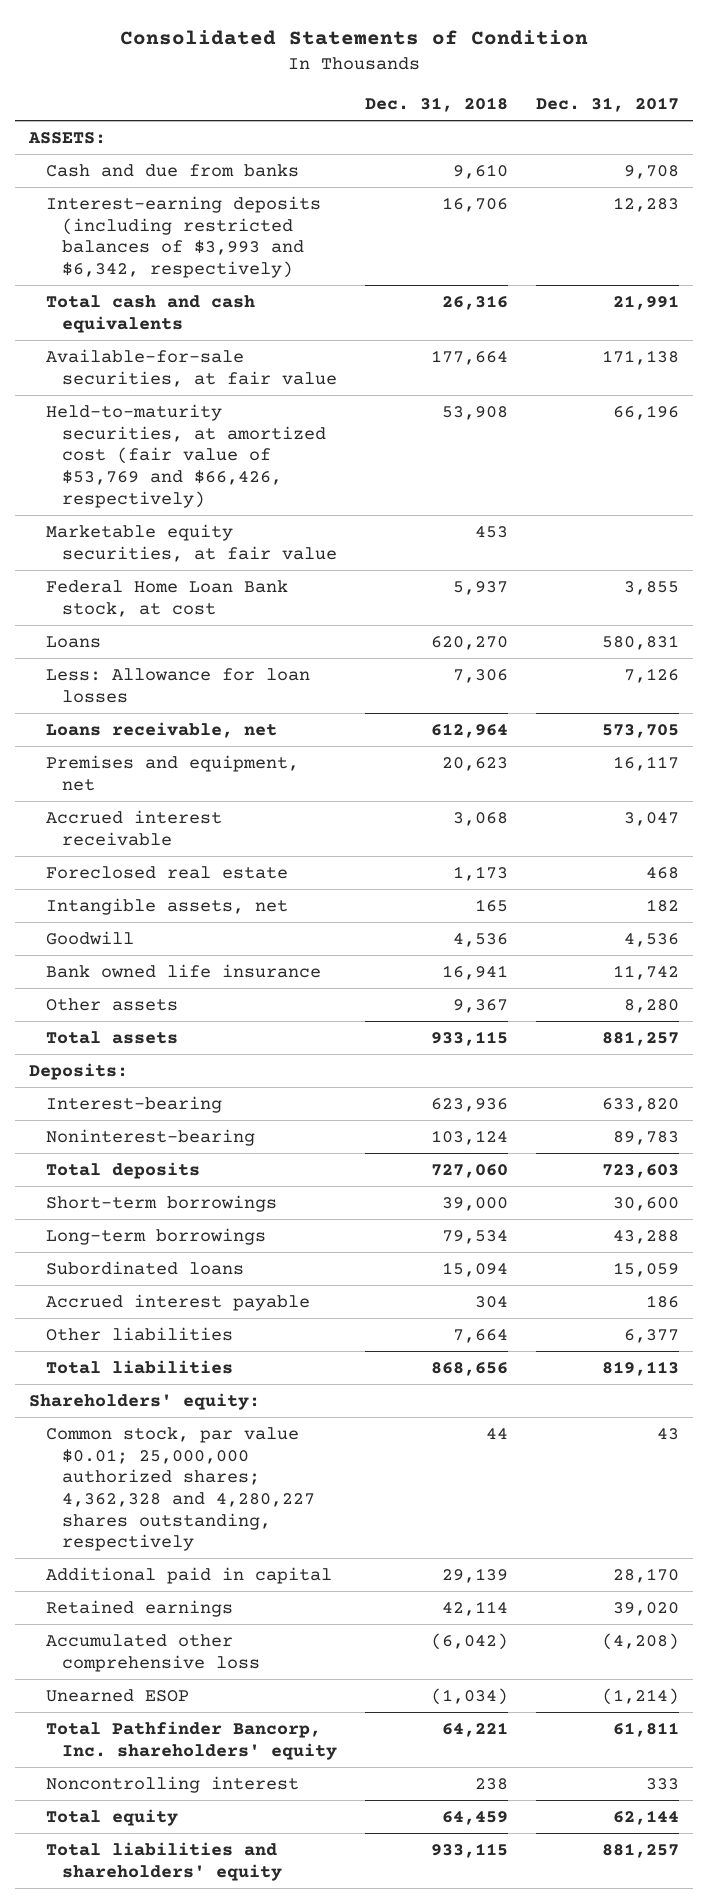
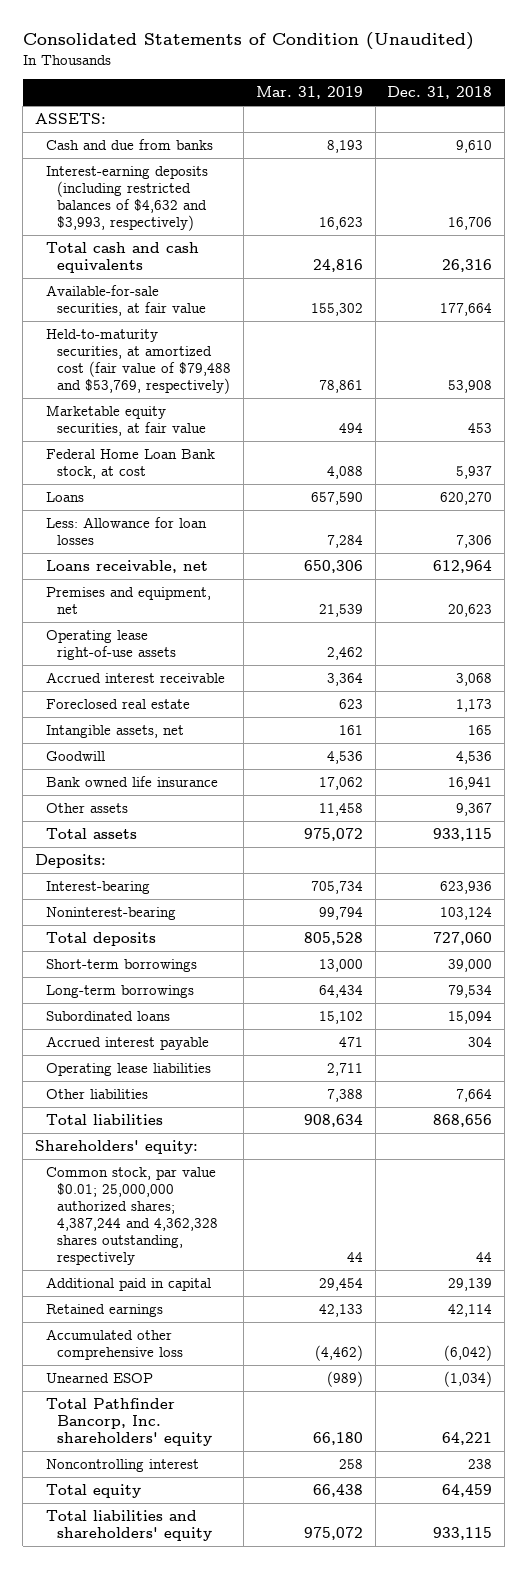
[120,29,589,45] Consolidated Statements of Condition -> [22,32,474,51] Consolidated Statements of Condition (Unaudited)
[536,96,680,112] Dec. 31, 2017 -> none
none -> [255,86,363,100] Mar. 31, 2019
[45,195,321,278] Interest-earning deposits (including restricted balances of $3,993 and $6,342, respectively) -> [46,166,209,231] Interest-earning deposits (including restricted balances of $4,632 and $3,993, respectively)
[45,403,326,508] Held-to-maturity securities, at amortized cost (fair value of $53,769 and $66,426, respectively) -> [46,329,232,394] Held-to-maturity securities, at amortized cost (fair value of $79,488 and $53,769, respectively)
none -> [46,630,177,661] Operating lease right-of-use assets
none -> [46,1063,212,1077] Operating lease liabilities
[45,1426,315,1552] Common stock, par value $0.01; 25,000,000 authorized shares; 4,362,328 and 4,280,227 shares outstanding, respectively -> [46,1167,219,1265] Common stock, par value $0.01; 25,000,000 authorized shares; 4,387,244 and 4,362,328 shares outstanding, respectively

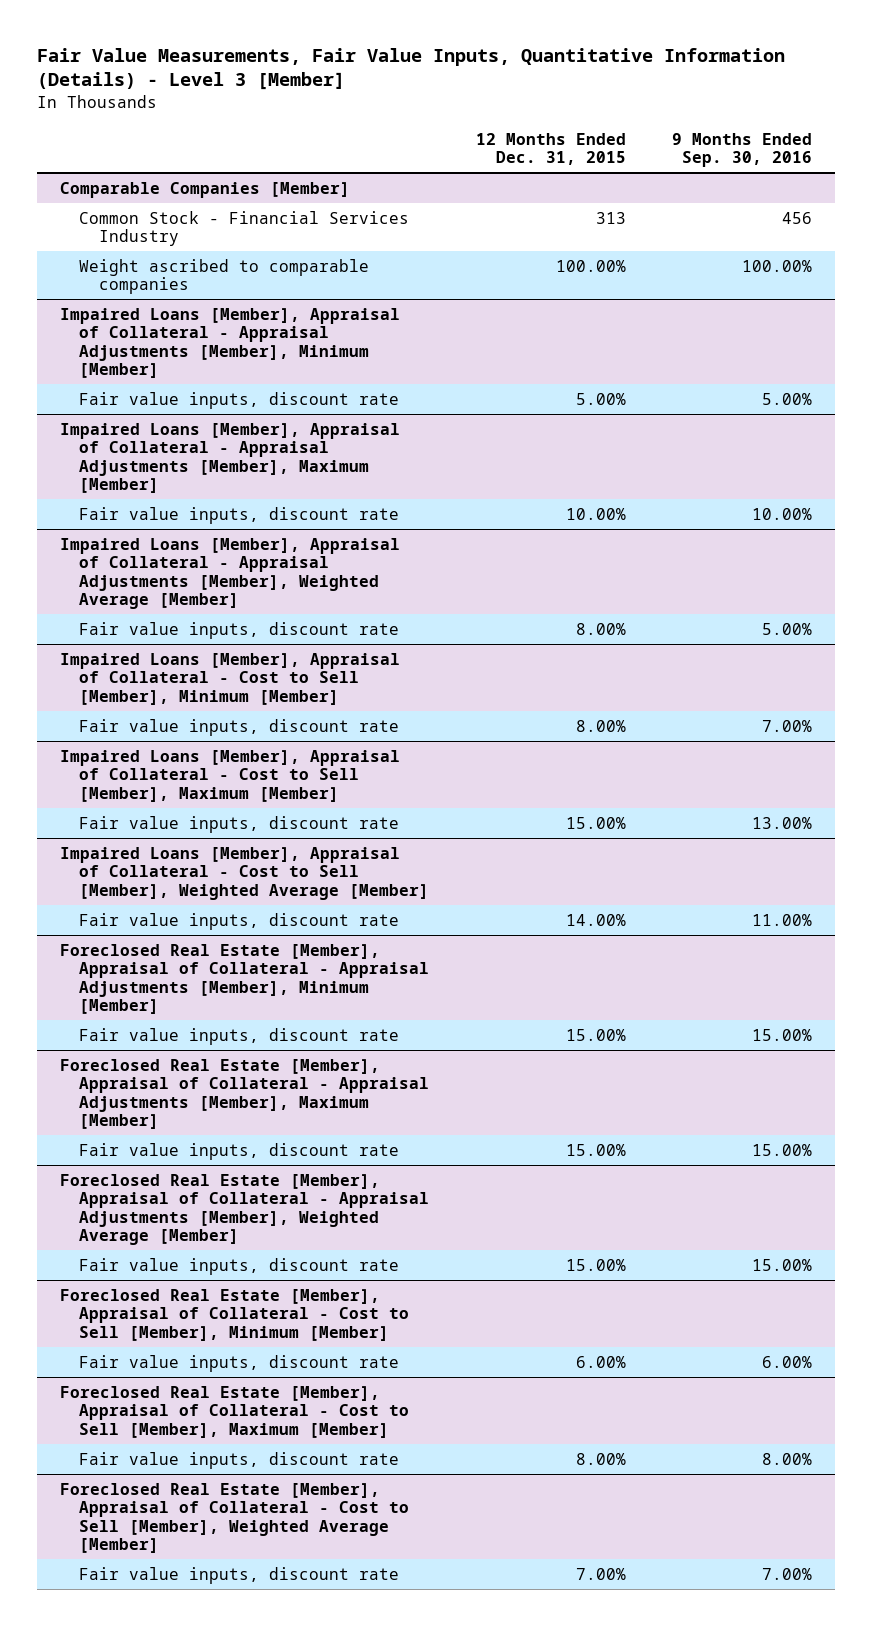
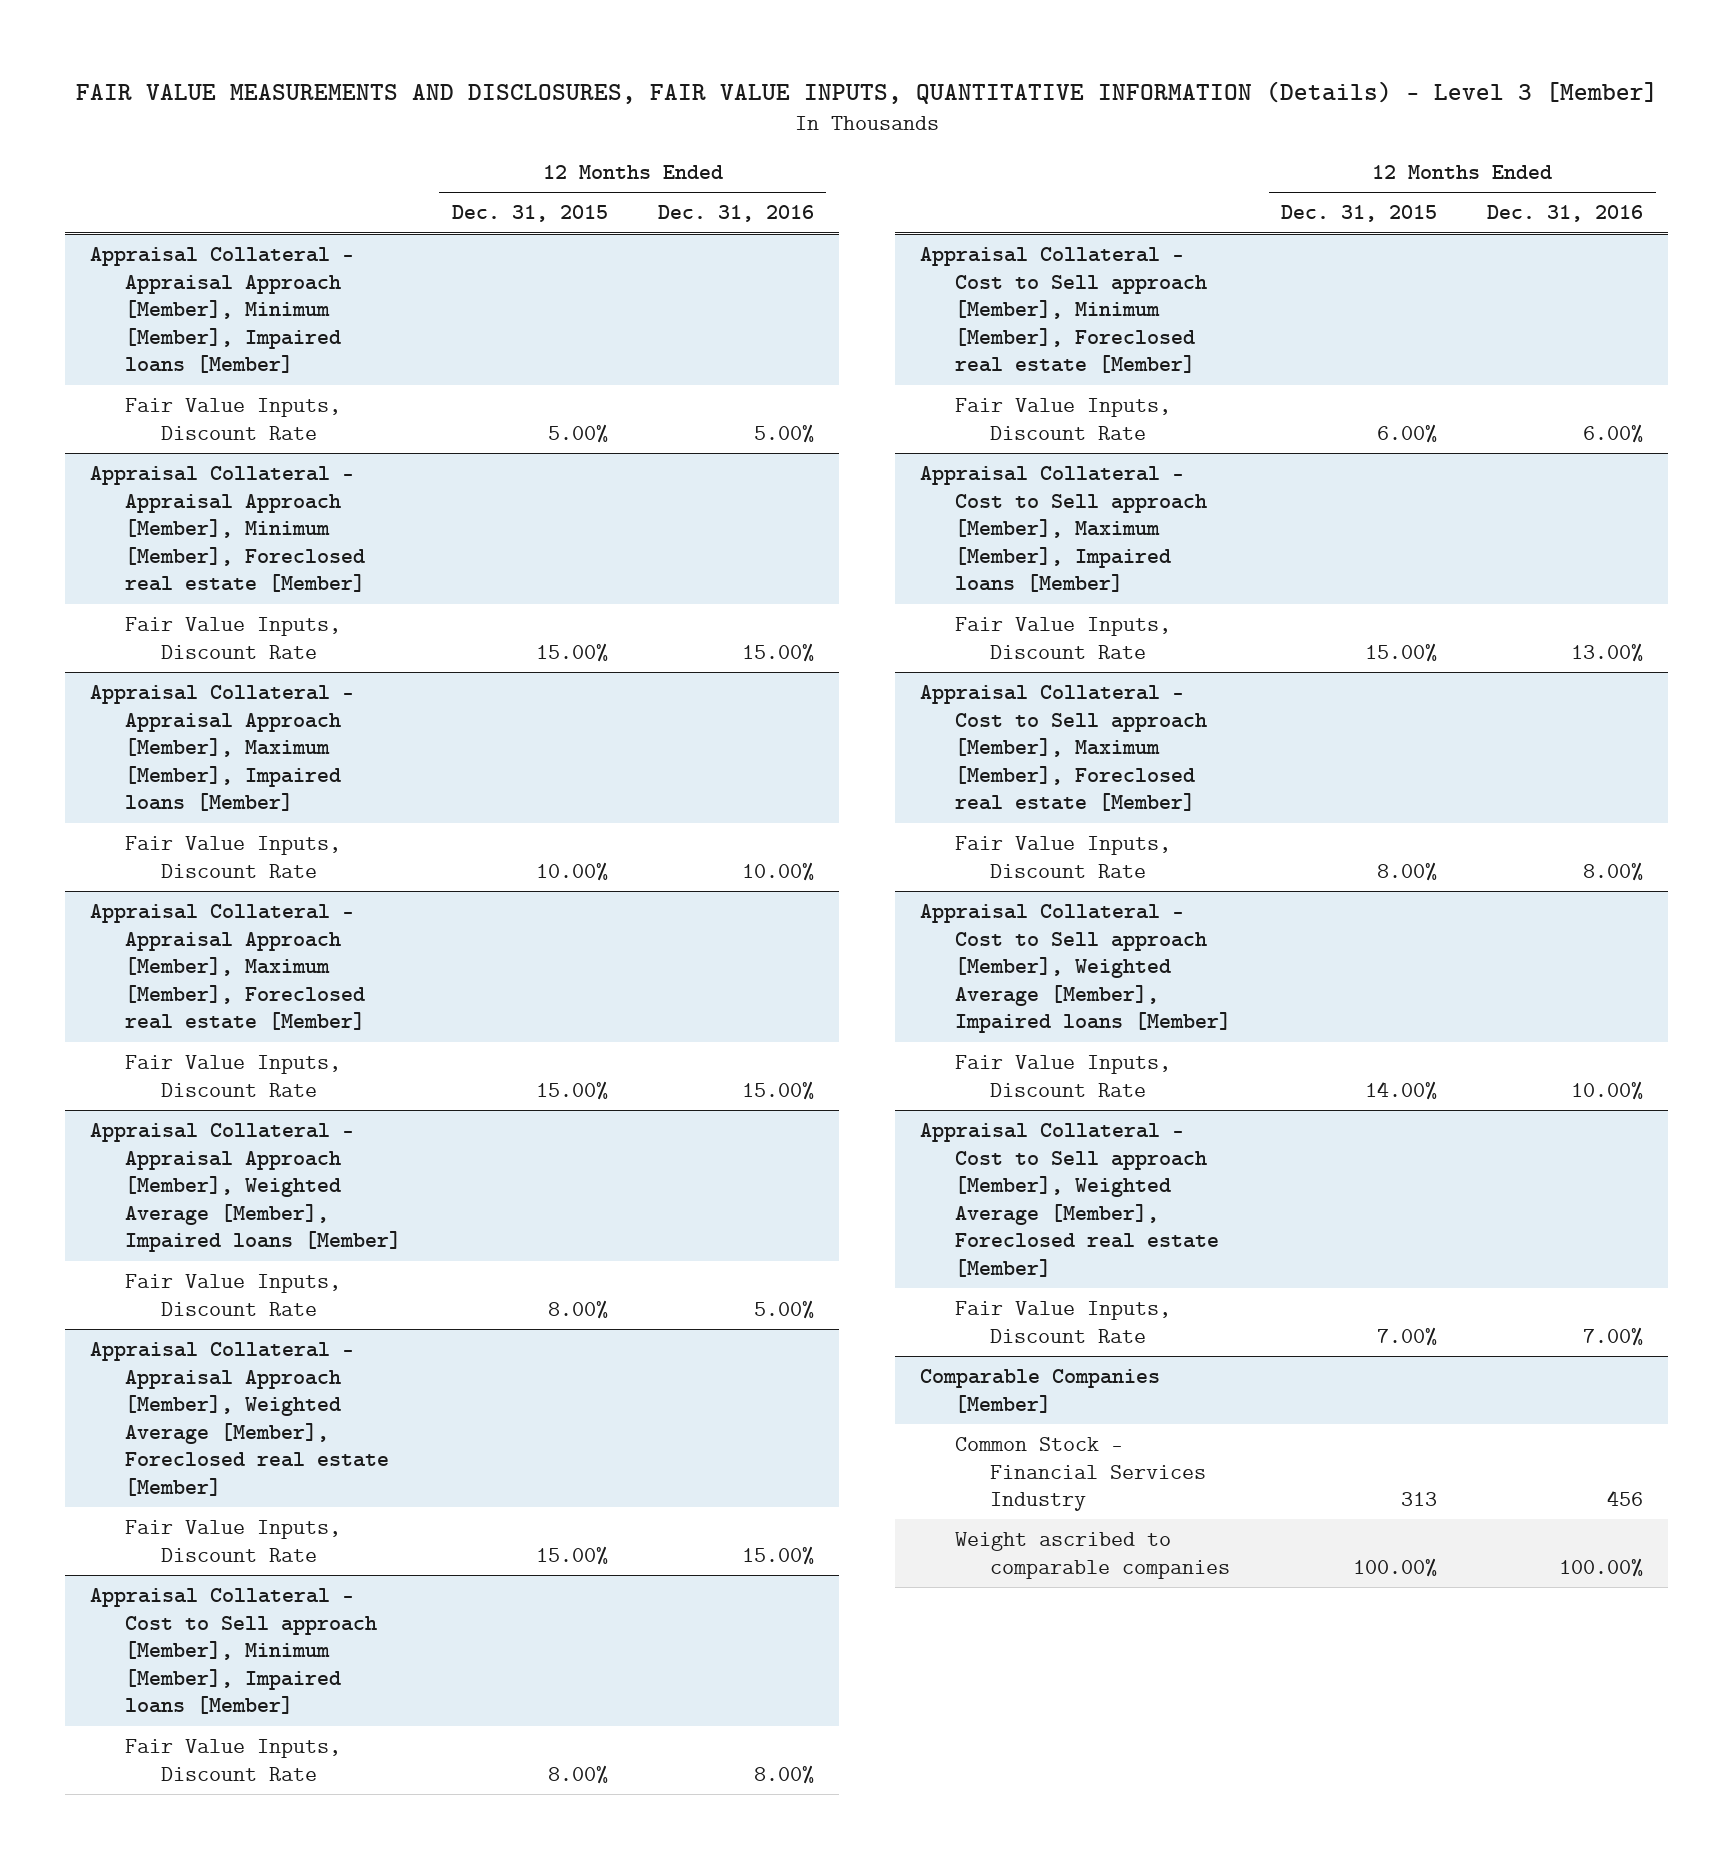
[36,47,785,91] Fair Value Measurements, Fair Value Inputs, Quantitative Information (Details) - Level 3 [Member] -> [75,80,1658,104] FAIR VALUE MEASUREMENTS AND DISCLOSURES, FAIR VALUE INPUTS, QUANTITATIVE INFORMATION (Details) - Level 3 [Member]
[672,132,813,168] 9 Months Ended Sep. 30, 2016 -> none
none -> [657,205,814,223] Dec. 31, 2016
none -> [90,246,355,374] Appraisal Collateral - Appraisal Approach [Member], Minimum [Member], Impaired loans [Member]
none -> [125,397,342,440] Fair Value Inputs, Discount Rate
none -> [90,465,366,593] Appraisal Collateral - Appraisal Approach [Member], Minimum [Member], Foreclosed real estate [Member]
none -> [125,616,342,659] Fair Value Inputs, Discount Rate
none -> [90,684,355,812] Appraisal Collateral - Appraisal Approach [Member], Maximum [Member], Impaired loans [Member]
none -> [125,835,342,878] Fair Value Inputs, Discount Rate
none -> [90,903,366,1031] Appraisal Collateral - Appraisal Approach [Member], Maximum [Member], Foreclosed real estate [Member]
none -> [125,1054,342,1097] Fair Value Inputs, Discount Rate
none -> [90,1122,402,1253] Appraisal Collateral - Appraisal Approach [Member], Weighted Average [Member], Impaired loans [Member]
none -> [125,1273,342,1316] Fair Value Inputs, Discount Rate
none -> [90,1341,390,1496] Appraisal Collateral - Appraisal Approach [Member], Weighted Average [Member], Foreclosed real estate [Member]
none -> [125,1519,342,1562] Fair Value Inputs, Discount Rate
none -> [90,1587,378,1715] Appraisal Collateral - Cost to Sell approach [Member], Minimum [Member], Impaired loans [Member]
none -> [125,1738,342,1781] Fair Value Inputs, Discount Rate
none -> [919,246,1208,374] Appraisal Collateral - Cost to Sell approach [Member], Minimum [Member], Foreclosed real estate [Member]
none -> [955,397,1172,440] Fair Value Inputs, Discount Rate
none -> [919,465,1208,593] Appraisal Collateral - Cost to Sell approach [Member], Maximum [Member], Impaired loans [Member]
none -> [955,616,1172,659] Fair Value Inputs, Discount Rate
none -> [919,684,1208,812] Appraisal Collateral - Cost to Sell approach [Member], Maximum [Member], Foreclosed real estate [Member]
none -> [955,835,1172,878] Fair Value Inputs, Discount Rate
none -> [919,903,1232,1034] Appraisal Collateral - Cost to Sell approach [Member], Weighted Average [Member], Impaired loans [Member]
none -> [955,1054,1172,1097] Fair Value Inputs, Discount Rate
none -> [919,1122,1220,1277] Appraisal Collateral - Cost to Sell approach [Member], Weighted Average [Member], Foreclosed real estate [Member]
none -> [955,1300,1172,1343] Fair Value Inputs, Discount Rate
[60,307,401,379] Impaired Loans [Member], Appraisal of Collateral - Appraisal Adjustments [Member], Minimum [Member] -> none
[79,391,400,409] Fair value inputs, discount rate -> none
[60,422,401,494] Impaired Loans [Member], Appraisal of Collateral - Appraisal Adjustments [Member], Maximum [Member] -> none
[79,506,400,524] Fair value inputs, discount rate -> none
[60,537,401,610] Impaired Loans [Member], Appraisal of Collateral - Appraisal Adjustments [Member], Weighted Average [Member] -> none
[79,621,400,639] Fair value inputs, discount rate -> none
[60,652,401,705] Impaired Loans [Member], Appraisal of Collateral - Cost to Sell [Member], Minimum [Member] -> none
[79,718,400,736] Fair value inputs, discount rate -> none
[60,749,401,802] Impaired Loans [Member], Appraisal of Collateral - Cost to Sell [Member], Maximum [Member] -> none
[79,815,400,833] Fair value inputs, discount rate -> none
[60,846,430,900] Impaired Loans [Member], Appraisal of Collateral - Cost to Sell [Member], Weighted Average [Member] -> none
[79,912,400,930] Fair value inputs, discount rate -> none
[60,943,430,1015] Foreclosed Real Estate [Member], Appraisal of Collateral - Appraisal Adjustments [Member], Minimum [Member] -> none
[79,1027,400,1045] Fair value inputs, discount rate -> none
[60,1058,430,1130] Foreclosed Real Estate [Member], Appraisal of Collateral - Appraisal Adjustments [Member], Maximum [Member] -> none
[79,1142,400,1160] Fair value inputs, discount rate -> none
[60,1173,430,1246] Foreclosed Real Estate [Member], Appraisal of Collateral - Appraisal Adjustments [Member], Weighted Average [Member] -> none
[79,1257,400,1275] Fair value inputs, discount rate -> none
[60,1288,410,1341] Foreclosed Real Estate [Member], Appraisal of Collateral - Cost to Sell [Member], Minimum [Member] -> none
[79,1354,400,1372] Fair value inputs, discount rate -> none
[60,1385,410,1438] Foreclosed Real Estate [Member], Appraisal of Collateral - Cost to Sell [Member], Maximum [Member] -> none
[79,1451,400,1469] Fair value inputs, discount rate -> none
[60,1482,410,1554] Foreclosed Real Estate [Member], Appraisal of Collateral - Cost to Sell [Member], Weighted Average [Member] -> none
[79,1566,400,1584] Fair value inputs, discount rate -> none

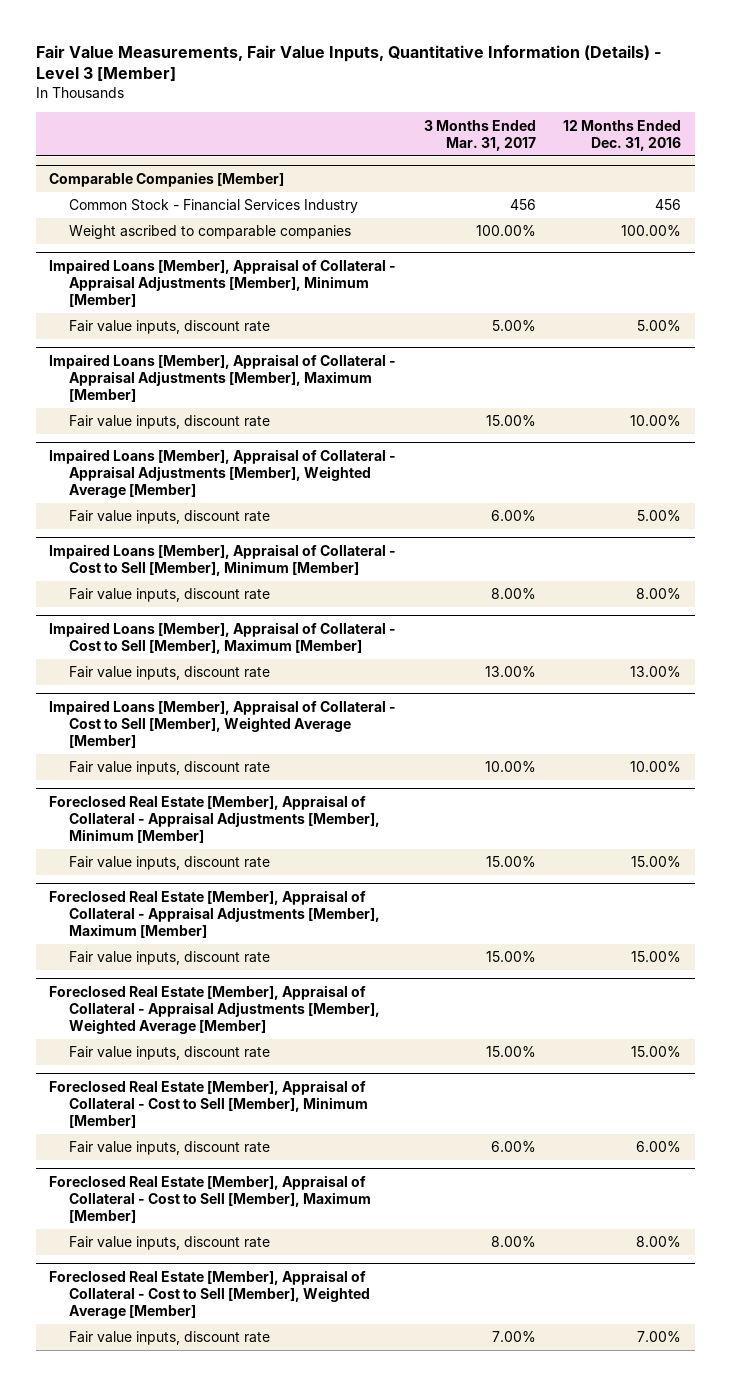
[75,80,1658,104] FAIR VALUE MEASUREMENTS AND DISCLOSURES, FAIR VALUE INPUTS, QUANTITATIVE INFORMATION (Details) - Level 3 [Member] -> [35,44,661,82] Fair Value Measurements, Fair Value Inputs, Quantitative Information (Details) - Level 3 [Member]
[451,205,608,223] Dec. 31, 2015 -> none
none -> [423,119,536,151] 3 Months Ended Mar. 31, 2017
[90,246,355,374] Appraisal Collateral - Appraisal Approach [Member], Minimum [Member], Impaired loans [Member] -> none
[125,397,342,440] Fair Value Inputs, Discount Rate -> none
[90,465,366,593] Appraisal Collateral - Appraisal Approach [Member], Minimum [Member], Foreclosed real estate [Member] -> none
[125,616,342,659] Fair Value Inputs, Discount Rate -> none
[90,684,355,812] Appraisal Collateral - Appraisal Approach [Member], Maximum [Member], Impaired loans [Member] -> none
[125,835,342,878] Fair Value Inputs, Discount Rate -> none
[90,903,366,1031] Appraisal Collateral - Appraisal Approach [Member], Maximum [Member], Foreclosed real estate [Member] -> none
[125,1054,342,1097] Fair Value Inputs, Discount Rate -> none
[90,1122,402,1253] Appraisal Collateral - Appraisal Approach [Member], Weighted Average [Member], Impaired loans [Member] -> none
[125,1273,342,1316] Fair Value Inputs, Discount Rate -> none
[90,1341,390,1496] Appraisal Collateral - Appraisal Approach [Member], Weighted Average [Member], Foreclosed real estate [Member] -> none
[125,1519,342,1562] Fair Value Inputs, Discount Rate -> none
[90,1587,378,1715] Appraisal Collateral - Cost to Sell approach [Member], Minimum [Member], Impaired loans [Member] -> none
[125,1738,342,1781] Fair Value Inputs, Discount Rate -> none
[919,246,1208,374] Appraisal Collateral - Cost to Sell approach [Member], Minimum [Member], Foreclosed real estate [Member] -> none
[955,397,1172,440] Fair Value Inputs, Discount Rate -> none
[919,465,1208,593] Appraisal Collateral - Cost to Sell approach [Member], Maximum [Member], Impaired loans [Member] -> none
[955,616,1172,659] Fair Value Inputs, Discount Rate -> none
[919,684,1208,812] Appraisal Collateral - Cost to Sell approach [Member], Maximum [Member], Foreclosed real estate [Member] -> none
[955,835,1172,878] Fair Value Inputs, Discount Rate -> none
[919,903,1232,1034] Appraisal Collateral - Cost to Sell approach [Member], Weighted Average [Member], Impaired loans [Member] -> none
[955,1054,1172,1097] Fair Value Inputs, Discount Rate -> none
[919,1122,1220,1277] Appraisal Collateral - Cost to Sell approach [Member], Weighted Average [Member], Foreclosed real estate [Member] -> none
[955,1300,1172,1343] Fair Value Inputs, Discount Rate -> none
none -> [49,258,397,307] Impaired Loans [Member], Appraisal of Collateral - Appraisal Adjustments [Member], Minimum [Member]
none -> [68,320,270,335] Fair value inputs, discount rate
none -> [49,353,397,402] Impaired Loans [Member], Appraisal of Collateral - Appraisal Adjustments [Member], Maximum [Member]
none -> [68,415,270,430] Fair value inputs, discount rate
none -> [49,448,397,498] Impaired Loans [Member], Appraisal of Collateral - Appraisal Adjustments [Member], Weighted Average [Member]
none -> [68,510,270,525] Fair value inputs, discount rate
none -> [49,543,397,576] Impaired Loans [Member], Appraisal of Collateral - Cost to Sell [Member], Minimum [Member]
none -> [68,588,270,603] Fair value inputs, discount rate
none -> [49,621,397,654] Impaired Loans [Member], Appraisal of Collateral - Cost to Sell [Member], Maximum [Member]
none -> [68,666,270,681] Fair value inputs, discount rate
none -> [49,699,397,748] Impaired Loans [Member], Appraisal of Collateral - Cost to Sell [Member], Weighted Average [Member]
none -> [68,761,270,776] Fair value inputs, discount rate
none -> [49,794,380,843] Foreclosed Real Estate [Member], Appraisal of Collateral - Appraisal Adjustments [Member], Minimum [Member]
none -> [68,856,270,871] Fair value inputs, discount rate
none -> [49,889,380,938] Foreclosed Real Estate [Member], Appraisal of Collateral - Appraisal Adjustments [Member], Maximum [Member]
none -> [68,951,270,966] Fair value inputs, discount rate
none -> [49,984,380,1034] Foreclosed Real Estate [Member], Appraisal of Collateral - Appraisal Adjustments [Member], Weighted Average [Member]
none -> [68,1046,270,1061] Fair value inputs, discount rate
none -> [49,1079,368,1128] Foreclosed Real Estate [Member], Appraisal of Collateral - Cost to Sell [Member], Minimum [Member]
none -> [68,1141,270,1156] Fair value inputs, discount rate
none -> [49,1174,371,1223] Foreclosed Real Estate [Member], Appraisal of Collateral - Cost to Sell [Member], Maximum [Member]
none -> [68,1236,270,1251] Fair value inputs, discount rate
none -> [49,1269,370,1319] Foreclosed Real Estate [Member], Appraisal of Collateral - Cost to Sell [Member], Weighted Average [Member]
none -> [68,1331,270,1346] Fair value inputs, discount rate

